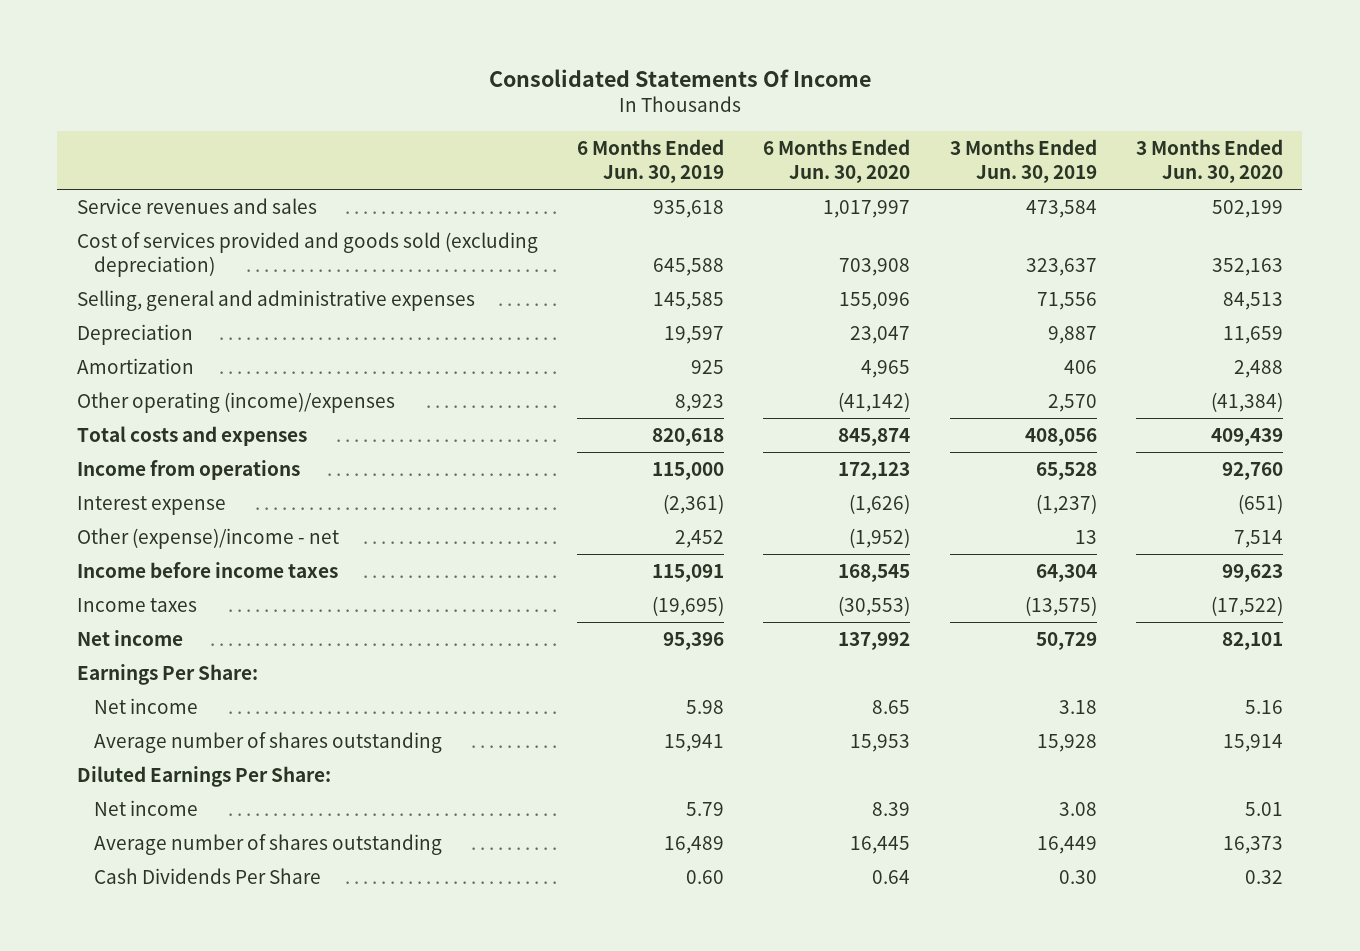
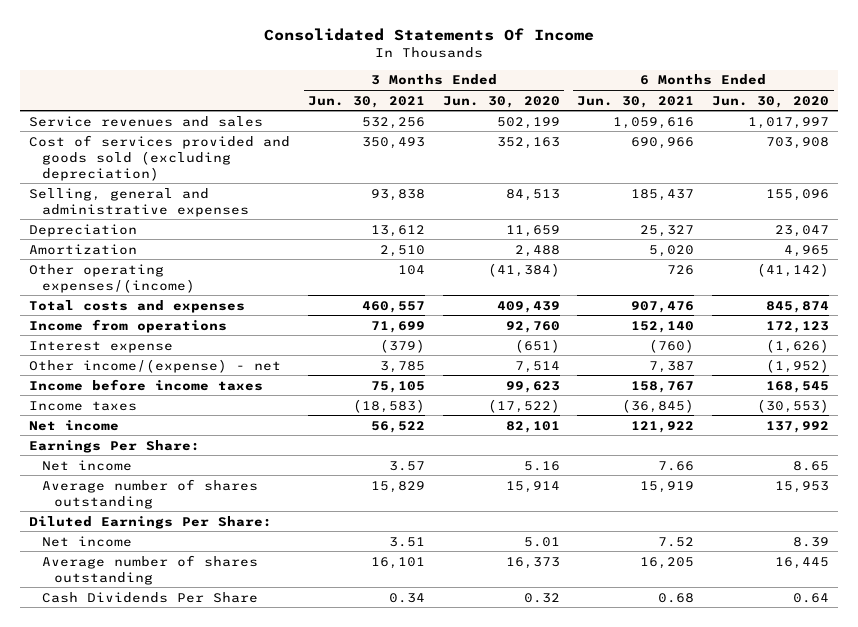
[577,138,725,183] 6 Months Ended Jun. 30, 2019 -> none
[949,138,1097,183] 3 Months Ended Jun. 30, 2019 -> none
none -> [307,95,425,108] Jun. 30, 2021
none -> [577,95,695,108] Jun. 30, 2021
[76,392,395,414] Other operating (income)/expenses -> [29,263,195,293] Other operating expenses/(income)
[76,528,339,550] Other (expense)/income - net -> [29,358,282,373] Other income/(expense) - net

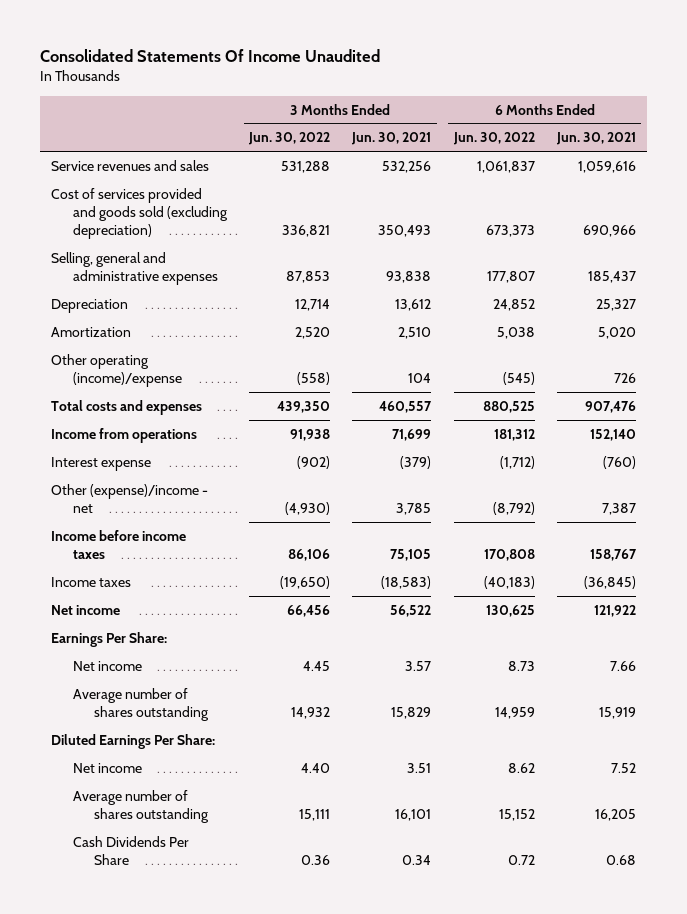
[264,27,595,41] Consolidated Statements Of Income -> [40,49,381,63] Consolidated Statements Of Income Unaudited
[442,95,560,108] Jun. 30, 2020 -> none
[712,95,830,108] Jun. 30, 2020 -> none
none -> [248,132,331,146] Jun. 30, 2022
none -> [452,132,535,146] Jun. 30, 2022
[29,263,195,293] Other operating expenses/(income) -> [51,353,182,388] Other operating (income)/expense
[29,358,282,373] Other income/(expense) - net -> [51,483,209,514] Other (expense)/income - net

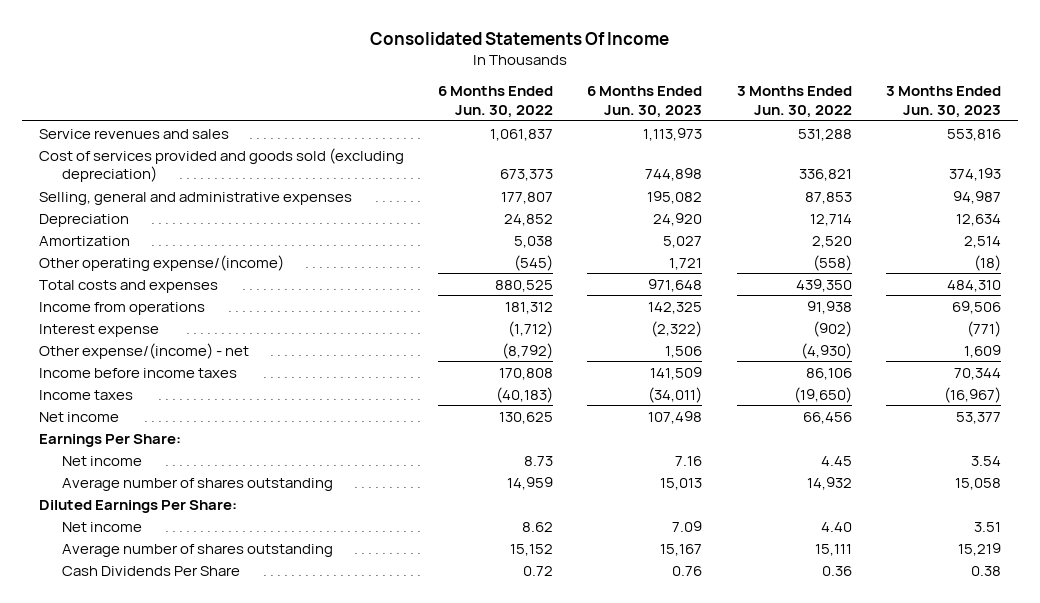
[40,49,381,63] Consolidated Statements Of Income Unaudited -> [369,31,669,45] Consolidated Statements Of Income
[351,132,432,146] Jun. 30, 2021 -> none
[555,132,636,146] Jun. 30, 2021 -> none
none -> [587,86,703,118] 6 Months Ended Jun. 30, 2023
none -> [886,86,1002,118] 3 Months Ended Jun. 30, 2023
[51,353,182,388] Other operating (income)/expense -> [38,254,284,271] Other operating expense/(income)
[51,483,209,514] Other (expense)/income - net -> [38,342,249,359] Other expense/(income) - net

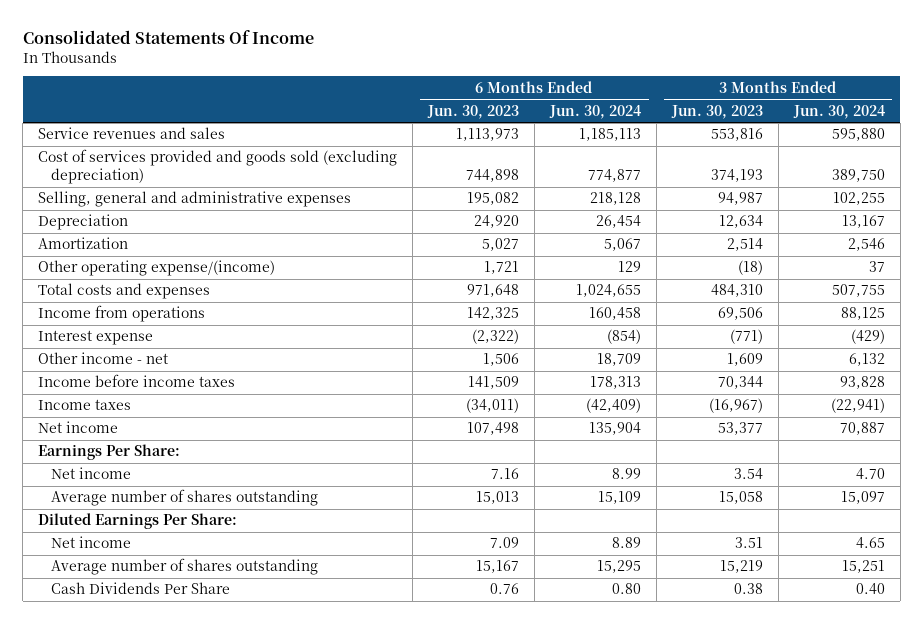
[438,86,554,118] 6 Months Ended Jun. 30, 2022 -> none
[736,86,852,118] 3 Months Ended Jun. 30, 2022 -> none
none -> [548,104,641,119] Jun. 30, 2024
none -> [792,104,885,119] Jun. 30, 2024
[38,342,249,359] Other expense/(income) - net -> [38,352,169,365] Other income - net

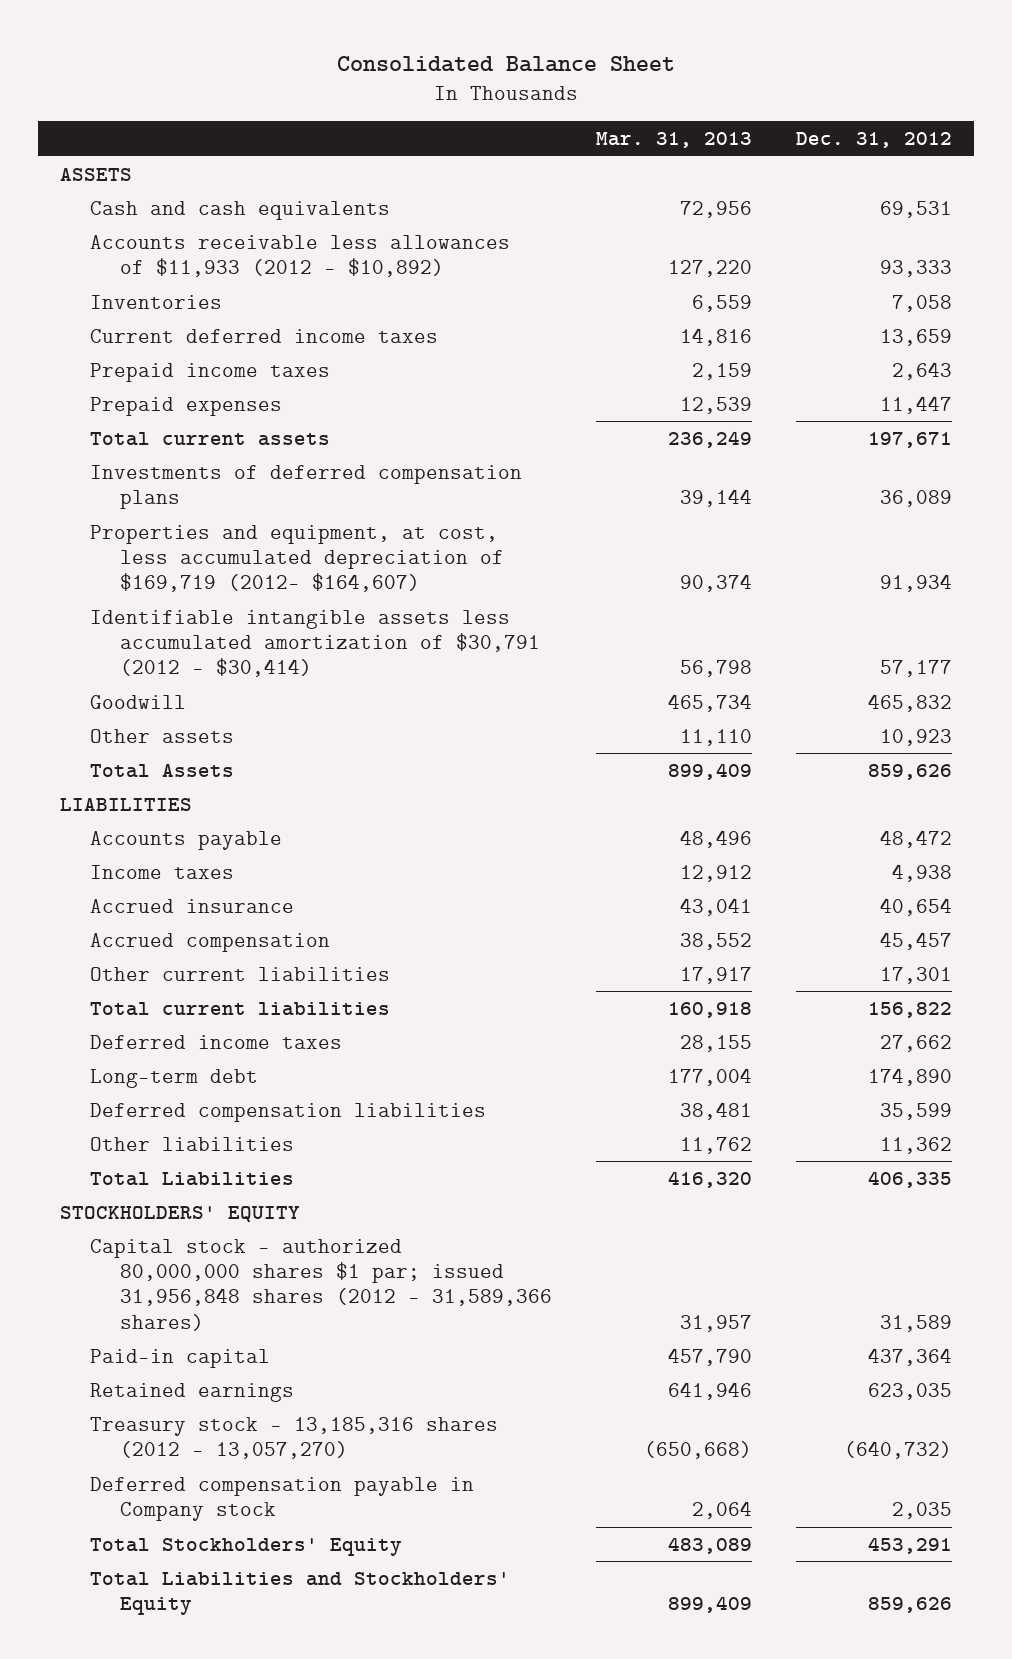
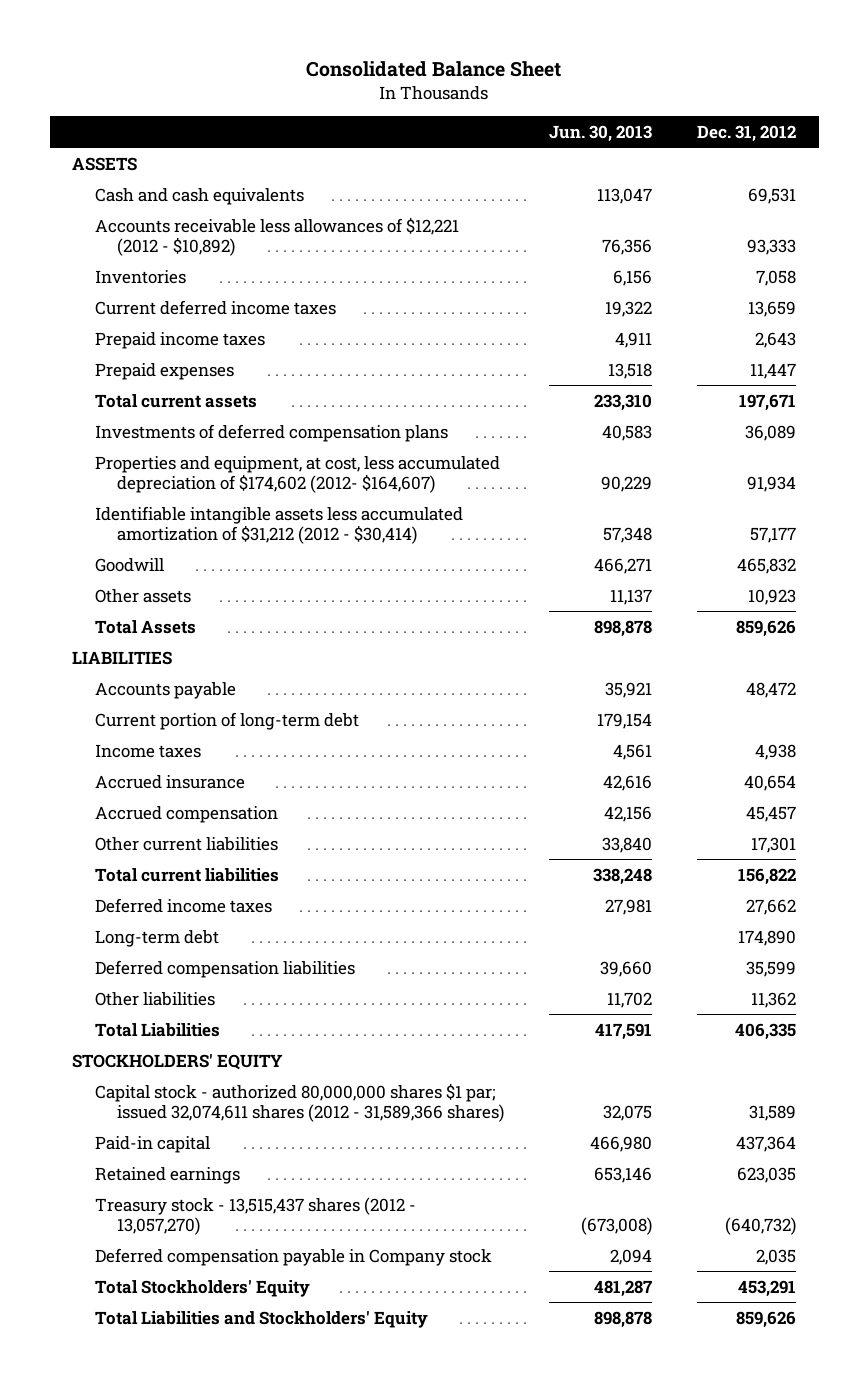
[596,132,753,149] Mar. 31, 2013 -> none
none -> [549,125,653,143] Jun. 30, 2013
[89,234,510,278] Accounts receivable less allowances of $11,933 (2012 - $10,892) -> [94,216,459,256] Accounts receivable less allowances of $12,221 (2012 - $10,892)
[89,524,505,593] Properties and equipment, at cost, less accumulated depreciation of $169,719 (2012- $164,607) -> [94,455,500,493] Properties and equipment, at cost, less accumulated depreciation of $174,602 (2012- $164,607)
[89,609,541,678] Identifiable intangible assets less accumulated amortization of $30,791 (2012 - $30,414) -> [94,505,463,544] Identifiable intangible assets less accumulated amortization of $31,212 (2012 - $30,414)
none -> [94,711,359,730] Current portion of long-term debt
[89,1238,553,1331] Capital stock - authorized 80,000,000 shares $1 par; issued 31,956,848 shares (2012 - 31,589,366 shares) -> [94,1082,505,1122] Capital stock - authorized 80,000,000 shares $1 par; issued 32,074,611 shares (2012 - 31,589,366 shares)
[89,1416,498,1460] Treasury stock - 13,185,316 shares (2012 - 13,057,270) -> [94,1196,416,1235] Treasury stock - 13,515,437 shares (2012 - 13,057,270)

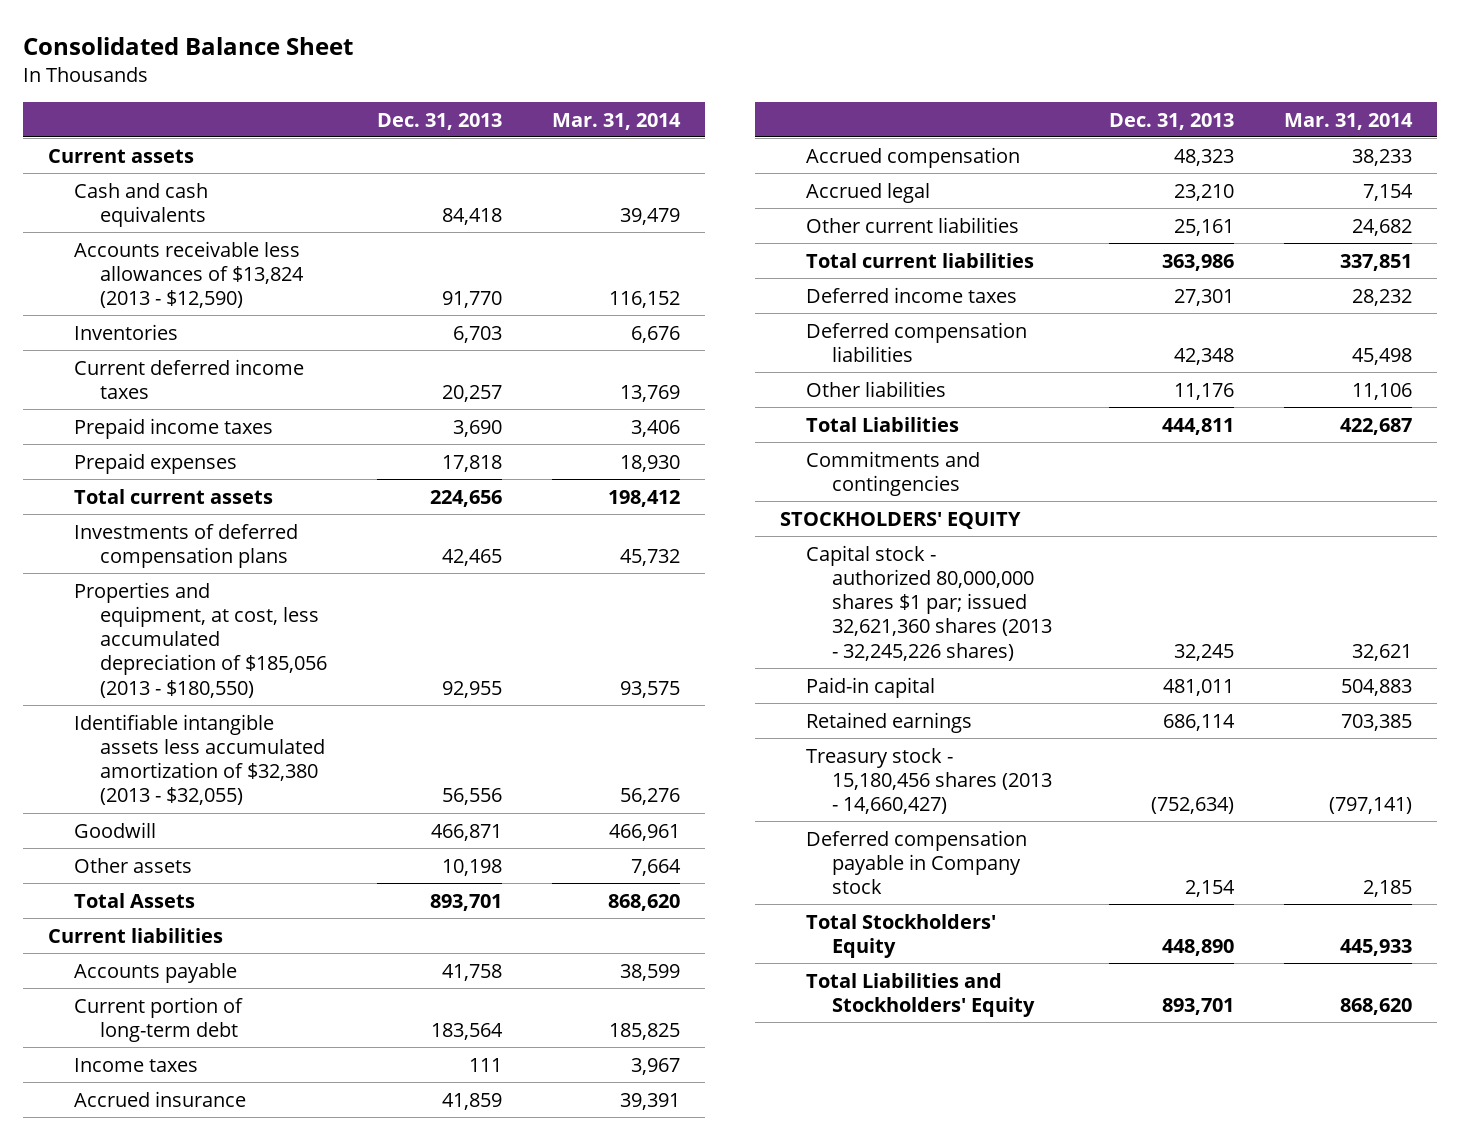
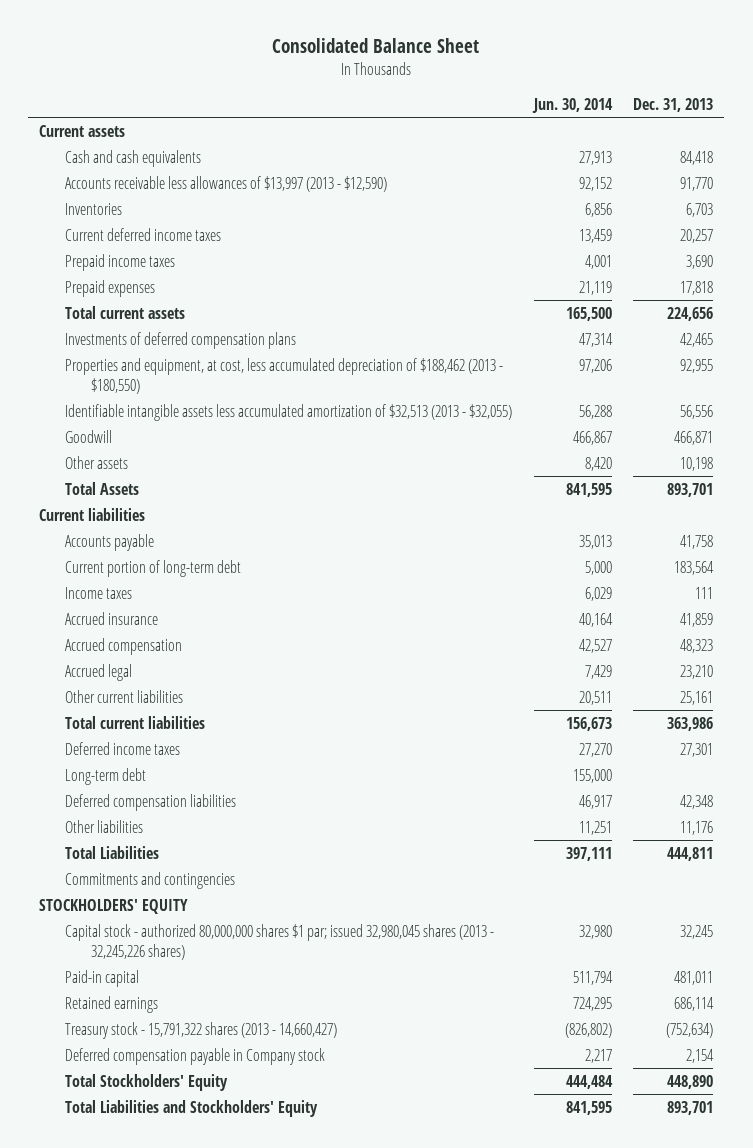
[551,112,681,130] Mar. 31, 2014 -> none
none -> [531,97,613,113] Jun. 30, 2014
[73,240,304,309] Accounts receivable less allowances of $13,824 (2013 - $12,590) -> [65,175,388,192] Accounts receivable less allowances of $13,997 (2013 - $12,590)
[73,581,327,698] Properties and equipment, at cost, less accumulated depreciation of $185,056 (2013 - $180,550) -> [65,357,504,394] Properties and equipment, at cost, less accumulated depreciation of $188,462 (2013 - $180,550)
[73,713,325,806] Identifiable intangible assets less accumulated amortization of $32,380 (2013 - $32,055) -> [65,403,513,421] Identifiable intangible assets less accumulated amortization of $32,513 (2013 - $32,055)
none -> [65,767,147,785] Long-term debt
[805,544,1052,661] Capital stock - authorized 80,000,000 shares $1 par; issued 32,621,360 shares (2013 - 32,245,226 shares) -> [65,923,495,960] Capital stock - authorized 80,000,000 shares $1 par; issued 32,980,045 shares (2013 - 32,245,226 shares)
[805,747,1052,815] Treasury stock - 15,180,456 shares (2013 - 14,660,427) -> [65,1021,338,1039] Treasury stock - 15,791,322 shares (2013 - 14,660,427)

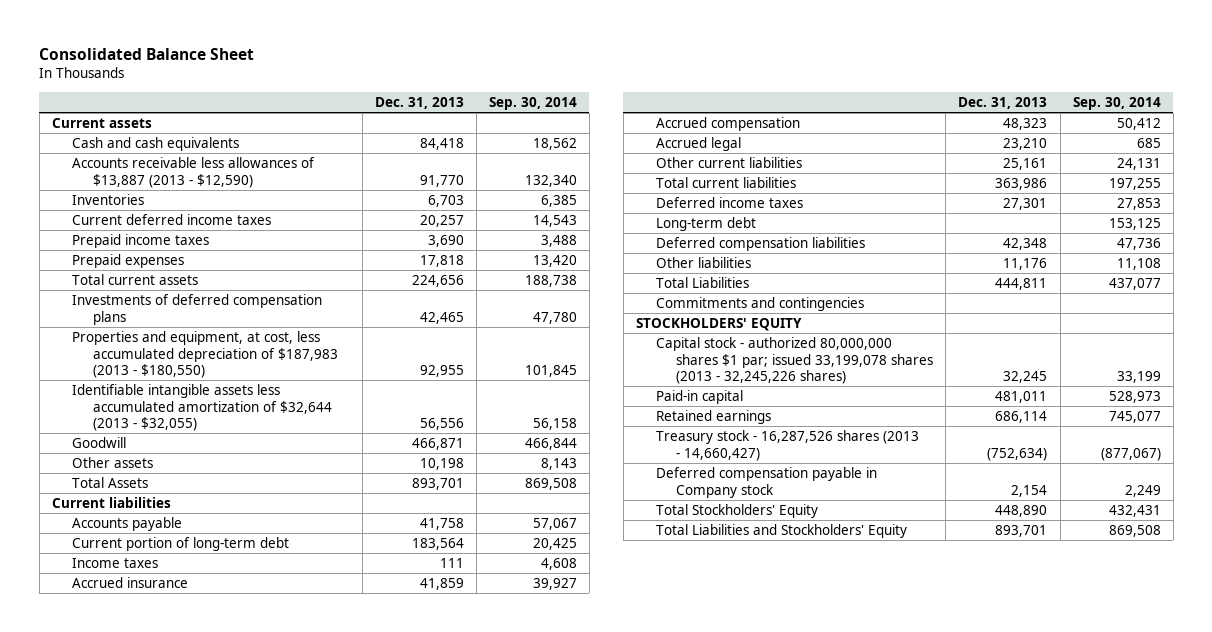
[531,97,613,113] Jun. 30, 2014 -> none
none -> [488,96,577,110] Sep. 30, 2014
[65,175,388,192] Accounts receivable less allowances of $13,997 (2013 - $12,590) -> [72,157,316,188] Accounts receivable less allowances of $13,887 (2013 - $12,590)
[65,357,504,394] Properties and equipment, at cost, less accumulated depreciation of $188,462 (2013 - $180,550) -> [72,331,338,379] Properties and equipment, at cost, less accumulated depreciation of $187,983 (2013 - $180,550)
[65,403,513,421] Identifiable intangible assets less accumulated amortization of $32,513 (2013 - $32,055) -> [72,384,332,432] Identifiable intangible assets less accumulated amortization of $32,644 (2013 - $32,055)
[65,923,495,960] Capital stock - authorized 80,000,000 shares $1 par; issued 32,980,045 shares (2013 - 32,245,226 shares) -> [655,337,934,385] Capital stock - authorized 80,000,000 shares $1 par; issued 33,199,078 shares (2013 - 32,245,226 shares)
[65,1021,338,1039] Treasury stock - 15,791,322 shares (2013 - 14,660,427) -> [655,430,919,461] Treasury stock - 16,287,526 shares (2013 - 14,660,427)

